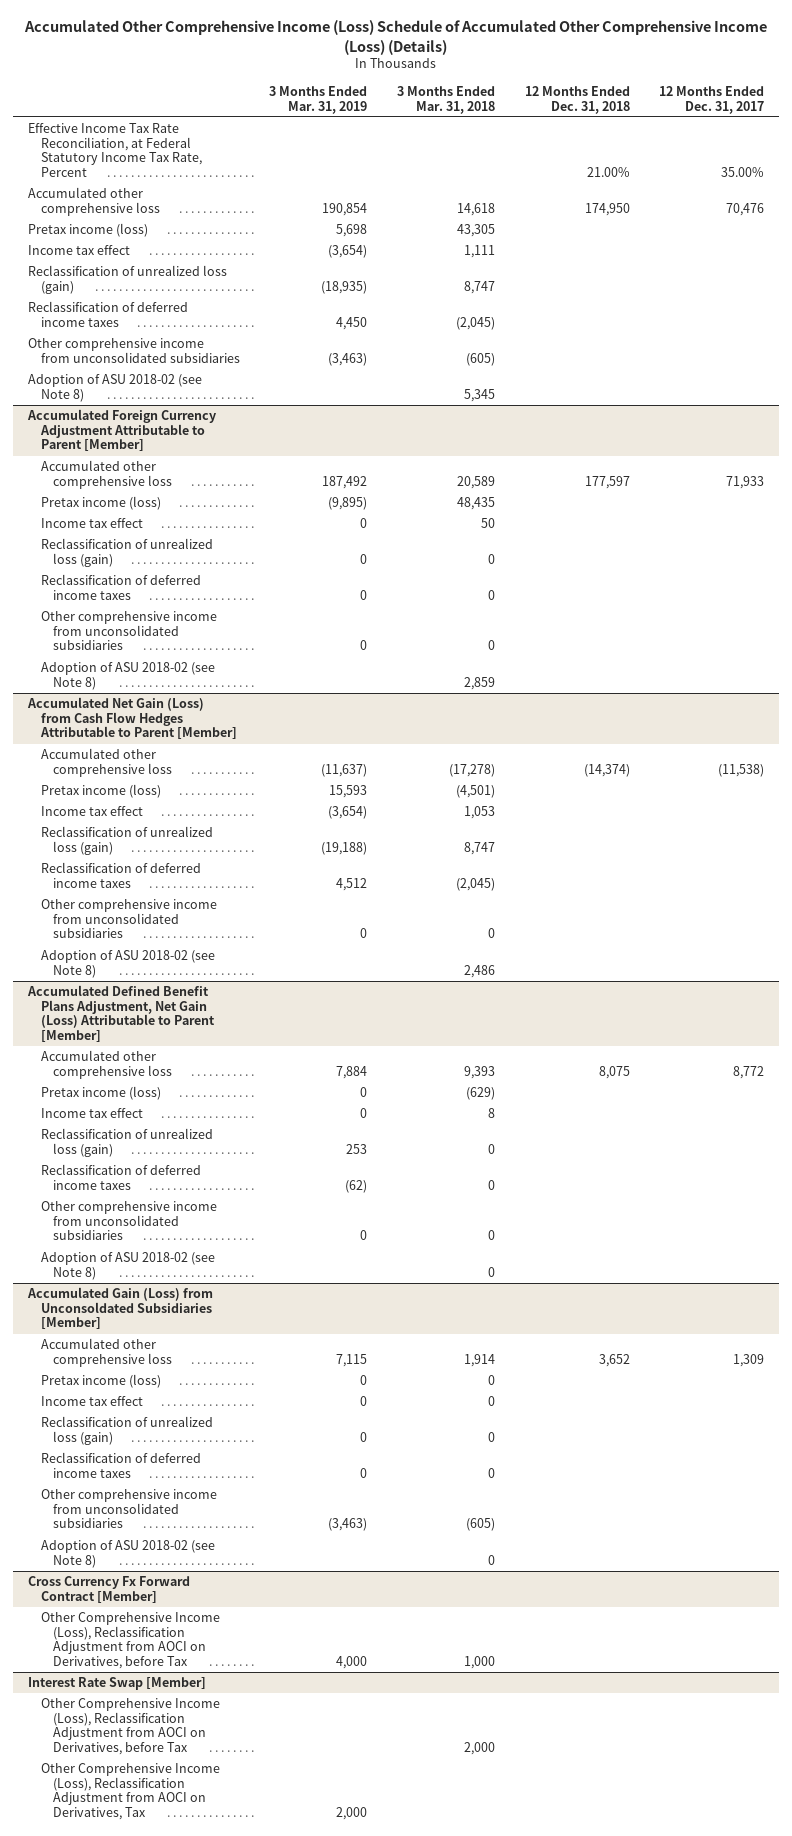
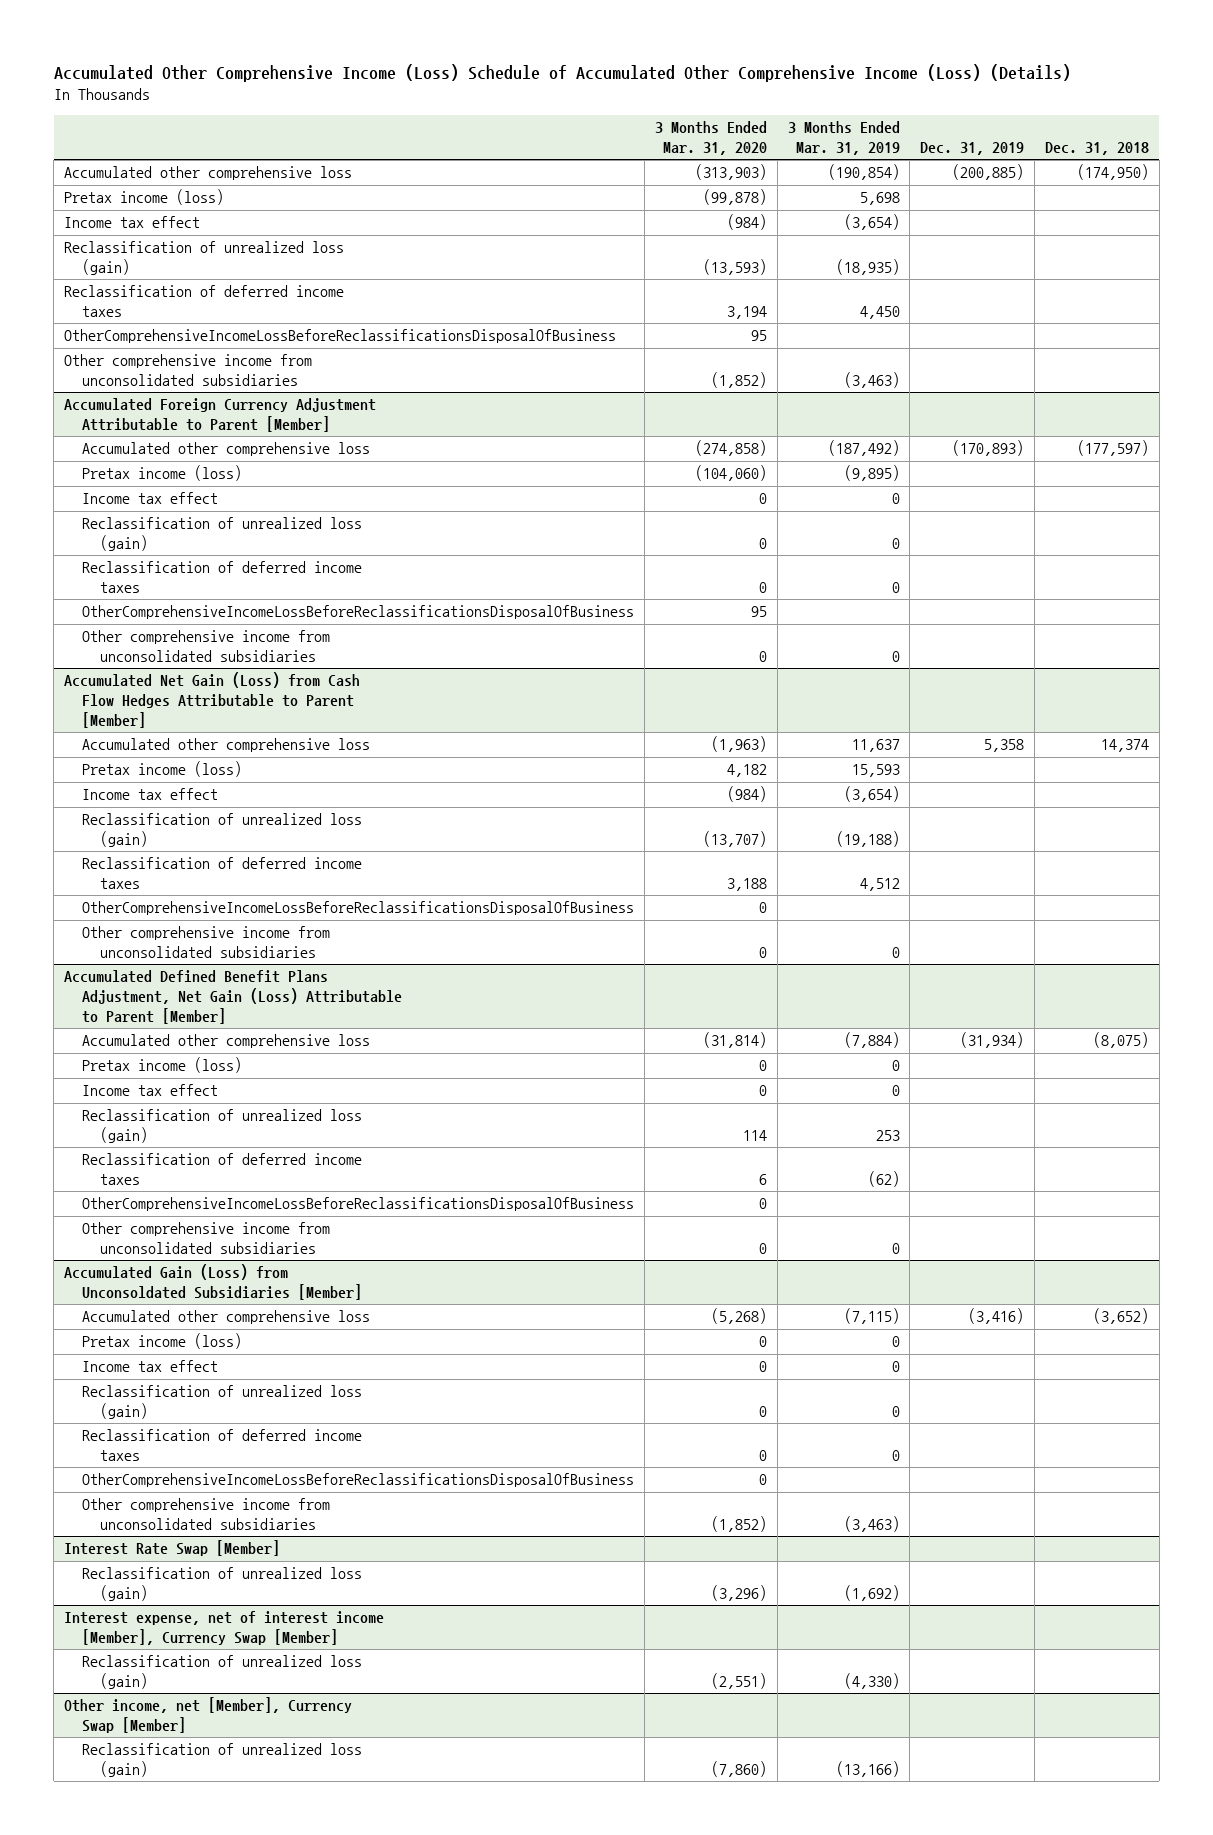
[396,86,495,114] 3 Months Ended Mar. 31, 2018 -> none
[524,86,630,114] 12 Months Ended Dec. 31, 2018 -> none
[659,86,765,114] 12 Months Ended Dec. 31, 2017 -> none
none -> [654,120,767,155] 3 Months Ended Mar. 31, 2020
none -> [920,141,1025,155] Dec. 31, 2019
none -> [1044,141,1149,155] Dec. 31, 2018
[27,123,202,177] Effective Income Tax Rate Reconciliation, at Federal Statutory Income Tax Rate, Percent -> none
[322,202,368,216] 190,854 -> [827,164,900,181] (190,854)
none -> [64,329,617,344] OtherComprehensiveIncomeLossBeforeReclassificationsDisposalOfBusiness
[27,374,202,402] Adoption of ASU 2018-02 (see Note 8) -> none
[322,475,368,489] 187,492 -> [827,440,900,457] (187,492)
none -> [82,605,635,620] OtherComprehensiveIncomeLossBeforeReclassificationsDisposalOfBusiness
[40,662,215,690] Adoption of ASU 2018-02 (see Note 8) -> none
[321,763,368,777] (11,637) -> [851,739,900,753] 11,637
none -> [82,901,635,916] OtherComprehensiveIncomeLossBeforeReclassificationsDisposalOfBusiness
[40,950,215,978] Adoption of ASU 2018-02 (see Note 8) -> none
[336,1065,368,1079] 7,884 -> [843,1032,900,1049] (7,884)
none -> [82,1197,635,1212] OtherComprehensiveIncomeLossBeforeReclassificationsDisposalOfBusiness
[40,1252,215,1280] Adoption of ASU 2018-02 (see Note 8) -> none
[336,1353,368,1367] 7,115 -> [843,1308,900,1325] (7,115)
none -> [82,1473,635,1488] OtherComprehensiveIncomeLossBeforeReclassificationsDisposalOfBusiness
[40,1540,215,1568] Adoption of ASU 2018-02 (see Note 8) -> none
[27,1576,190,1603] Cross Currency Fx Forward Contract [Member] -> none
[40,1612,220,1669] Other Comprehensive Income (Loss), Reclassification Adjustment from AOCI on Derivatives, before Tax -> none
[40,1698,220,1755] Other Comprehensive Income (Loss), Reclassification Adjustment from AOCI on Derivatives, before Tax -> none
[40,1763,220,1820] Other Comprehensive Income (Loss), Reclassification Adjustment from AOCI on Derivatives, Tax -> none
none -> [82,1567,363,1602] Reclassification of unrealized loss (gain)
none -> [64,1611,385,1646] Interest expense, net of interest income [Member], Currency Swap [Member]
none -> [82,1655,363,1690] Reclassification of unrealized loss (gain)
none -> [64,1697,353,1734] Other income, net [Member], Currency Swap [Member]
none -> [82,1743,363,1778] Reclassification of unrealized loss (gain)

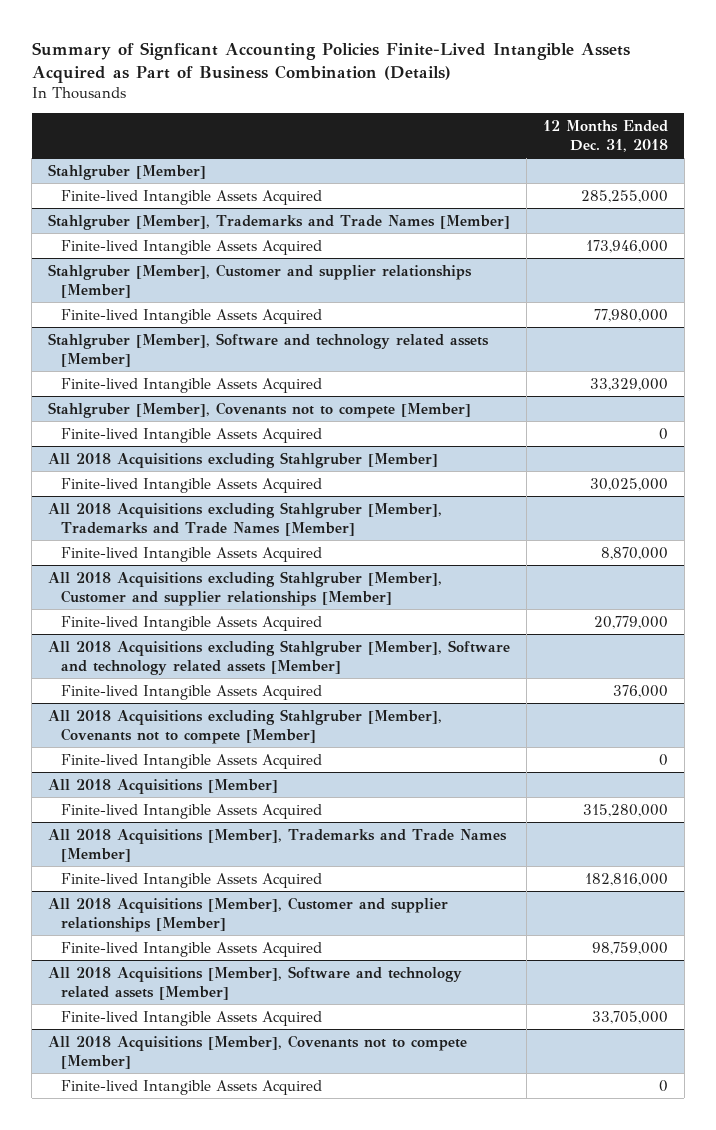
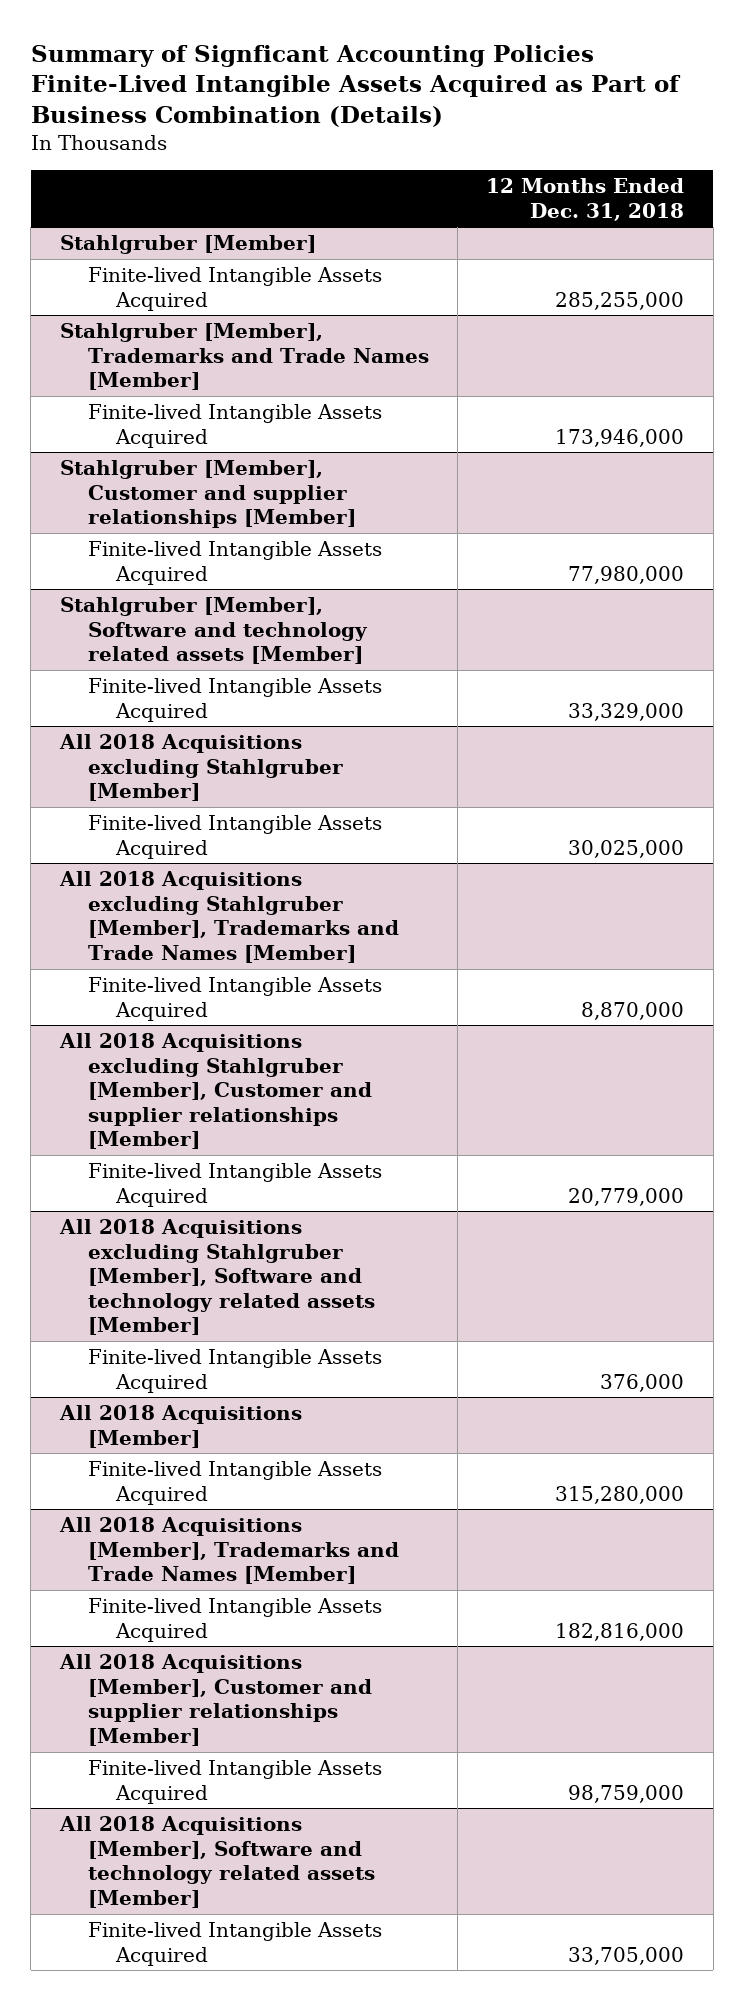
[48,401,472,418] Stahlgruber [Member], Covenants not to compete [Member] -> none
[61,427,323,443] Finite-lived Intangible Assets Acquired -> none
[48,708,443,744] All 2018 Acquisitions excluding Stahlgruber [Member], Covenants not to compete [Member] -> none
[61,753,323,769] Finite-lived Intangible Assets Acquired -> none
[48,1034,468,1069] All 2018 Acquisitions [Member], Covenants not to compete [Member] -> none
[61,1079,323,1095] Finite-lived Intangible Assets Acquired -> none

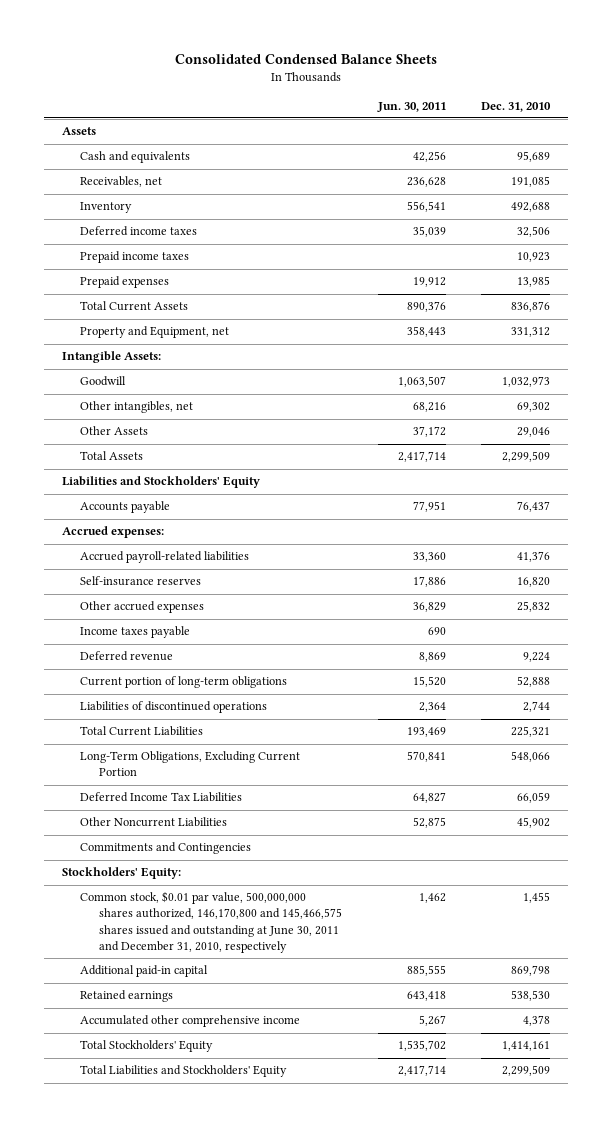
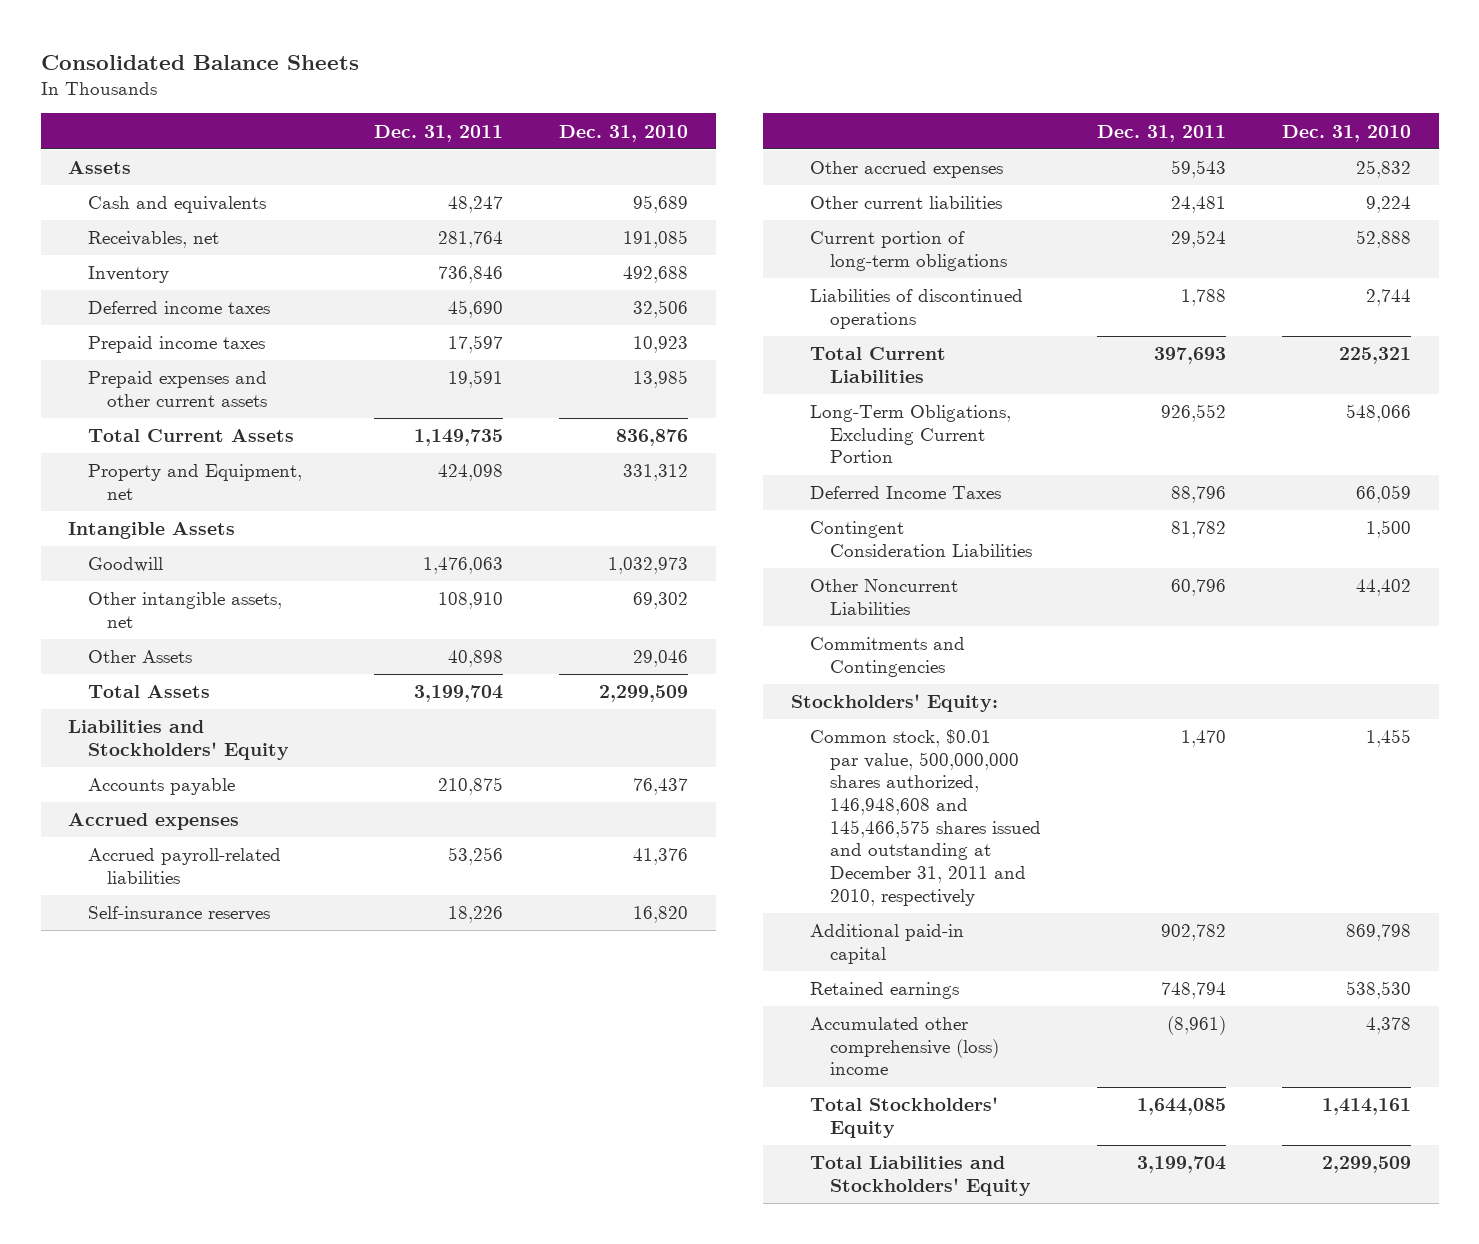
[175,53,438,64] Consolidated Condensed Balance Sheets -> [40,54,359,70] Consolidated Balance Sheets
[376,101,446,112] Jun. 30, 2011 -> none
none -> [374,124,504,142] Dec. 31, 2011
[80,276,170,289] Prepaid expenses -> [87,371,268,407] Prepaid expenses and other current assets
[61,351,161,364] Intangible Assets: -> [68,522,236,540] Intangible Assets
[80,401,194,414] Other intangibles, net -> [87,592,282,628] Other intangible assets, net
[61,526,164,539] Accrued expenses: -> [68,813,240,831] Accrued expenses
[80,626,191,639] Income taxes payable -> none
[80,651,174,662] Deferred revenue -> [810,196,1003,210] Other current liabilities
[80,792,243,803] Deferred Income Tax Liabilities -> [810,486,1002,500] Deferred Income Taxes
none -> [810,521,1032,557] Contingent Consideration Liabilities
[517,817,551,829] 45,902 -> [1355,579,1411,597] 44,402
[80,891,342,953] Common stock, $0.01 par value, 500,000,000 shares authorized, 146,170,800 and 145,466,575 shares issued and outstanding at June 30, 2011 and December 31, 2010, respectively -> [810,729,1041,906] Common stock, $0.01 par value, 500,000,000 shares authorized, 146,948,608 and 145,466,575 shares issued and outstanding at December 31, 2011 and 2010, respectively
[80,1015,301,1028] Accumulated other comprehensive income -> [810,1017,999,1076] Accumulated other comprehensive (loss) income

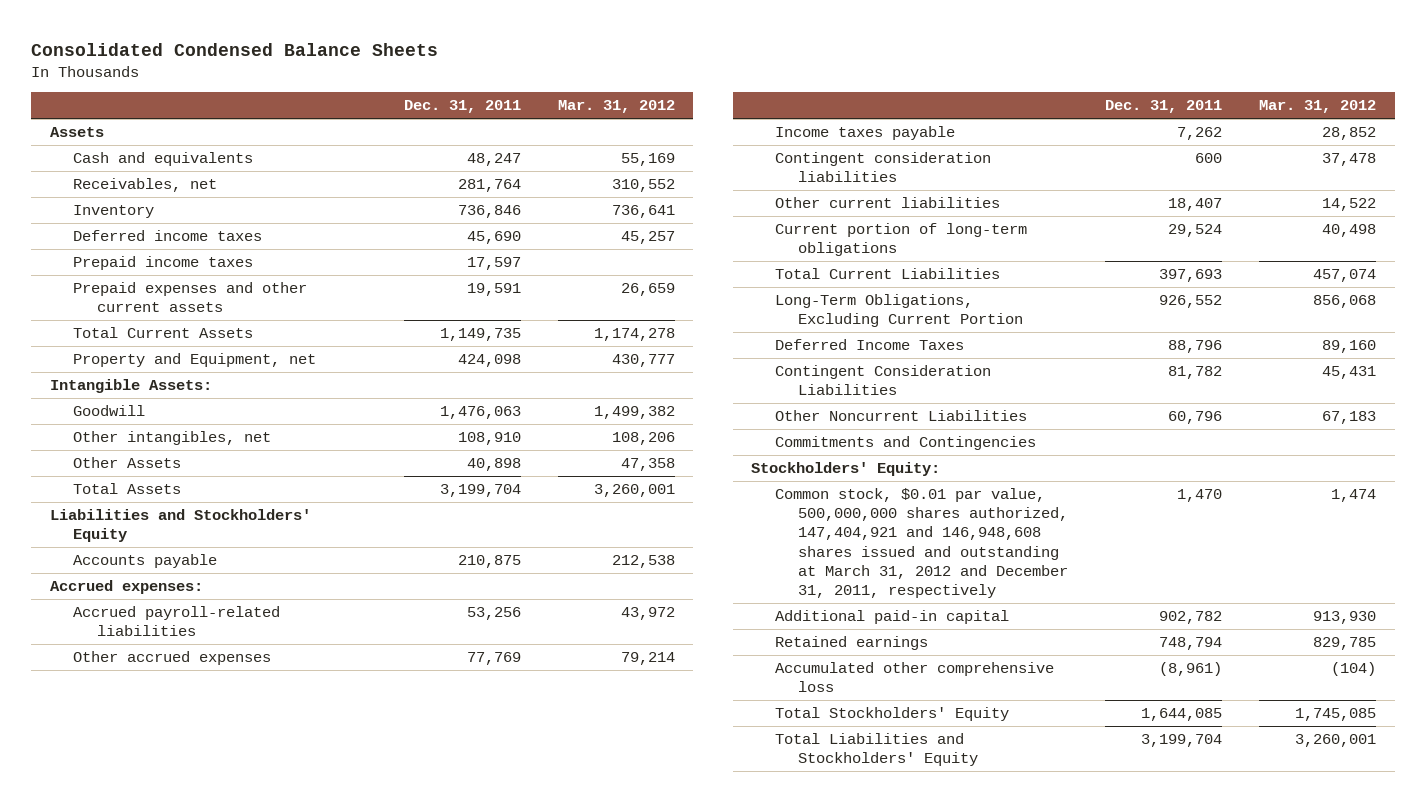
[40,54,359,70] Consolidated Balance Sheets -> [31,42,439,56] Consolidated Condensed Balance Sheets
[559,124,689,142] Dec. 31, 2010 -> none
none -> [557,100,675,114] Mar. 31, 2012
[68,522,236,540] Intangible Assets -> [49,379,212,394] Intangible Assets:
[87,592,282,628] Other intangible assets, net -> [73,431,272,446] Other intangibles, net
[68,813,240,831] Accrued expenses -> [49,580,203,595] Accrued expenses:
[87,906,270,922] Self-insurance reserves -> none
[1170,160,1226,179] 59,543 -> [466,652,521,666] 77,769
none -> [774,126,955,141] Income taxes payable
none -> [774,152,991,183] Contingent consideration liabilities
[1170,196,1226,214] 24,481 -> [1168,198,1223,212] 18,407
[810,289,1024,329] Liabilities of discontinued operations -> none
[810,729,1041,906] Common stock, $0.01 par value, 500,000,000 shares authorized, 146,948,608 and 145,466,575 shares issued and outstanding at December 31, 2011 and 2010, respectively -> [774,488,1068,599] Common stock, $0.01 par value, 500,000,000 shares authorized, 147,404,921 and 146,948,608 shares issued and outstanding at March 31, 2012 and December 31, 2011, respectively
[810,1017,999,1076] Accumulated other comprehensive (loss) income -> [774,662,1054,693] Accumulated other comprehensive loss

